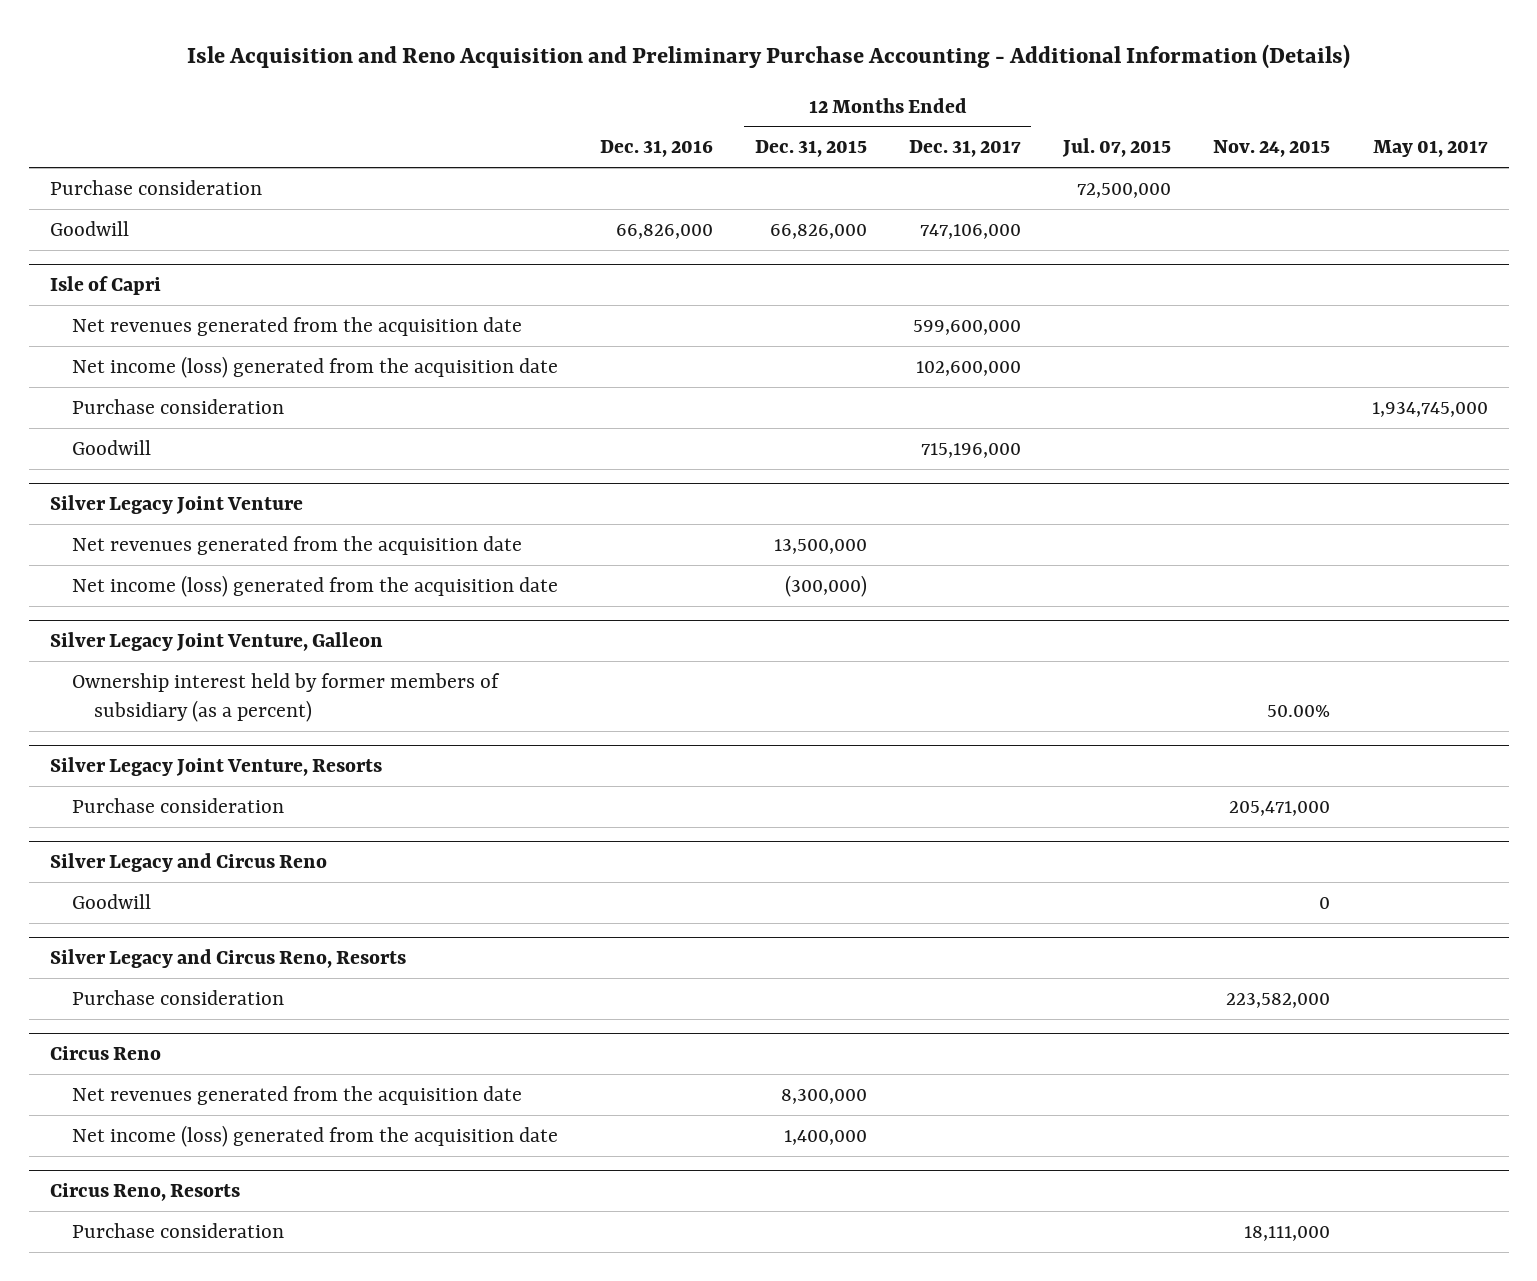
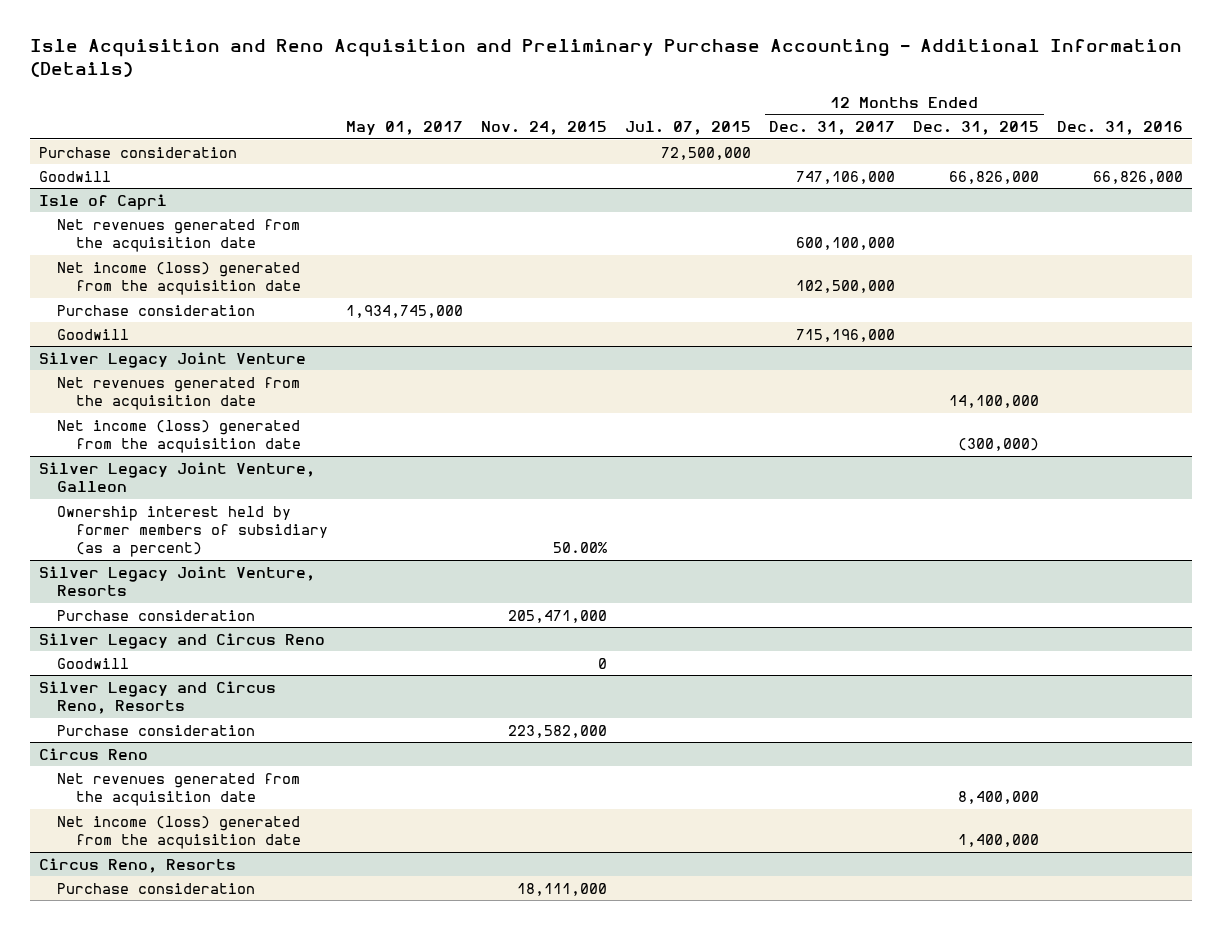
[912,319,1021,335] 599,600,000 -> [796,236,896,250] 600,100,000
[915,360,1021,376] 102,600,000 -> [796,279,896,293] 102,500,000
[773,538,867,554] 13,500,000 -> [949,394,1040,408] 14,100,000
[780,1088,867,1104] 8,300,000 -> [958,790,1040,804] 8,400,000

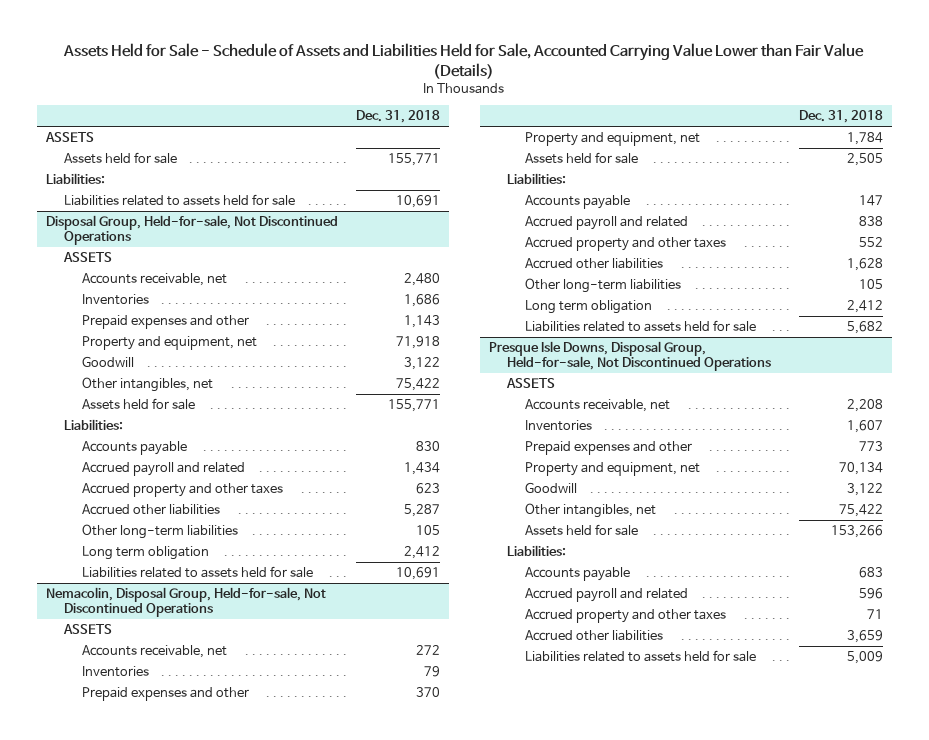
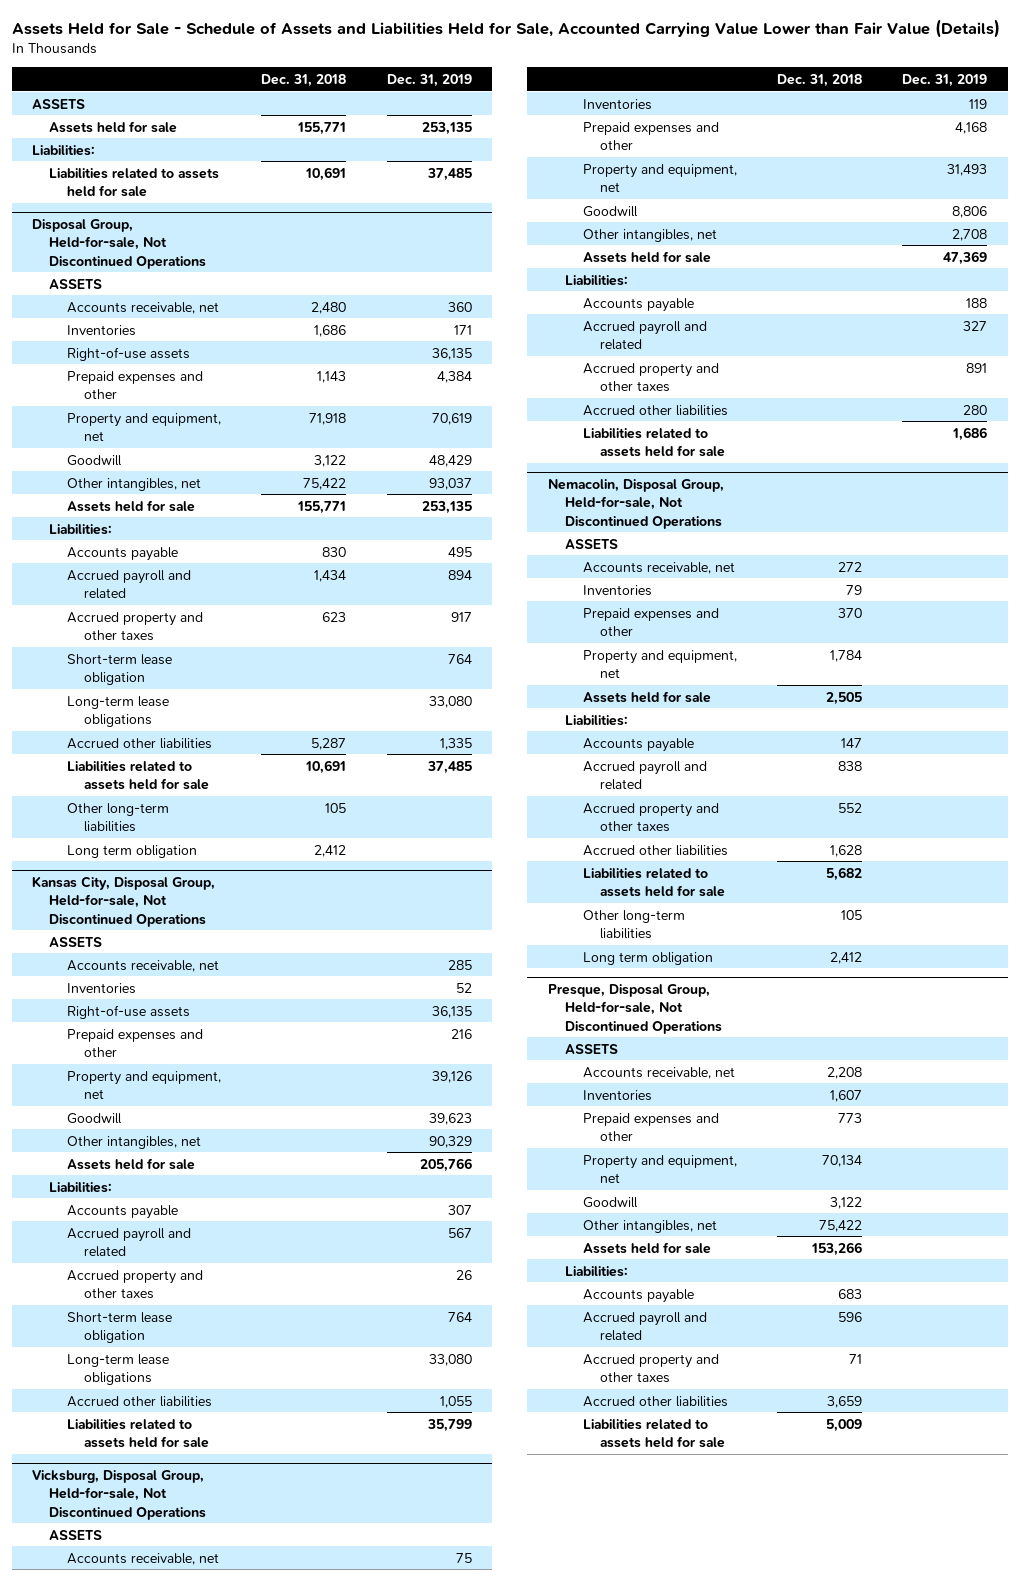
none -> [386,73,472,87] Dec. 31, 2019
none -> [66,346,190,361] Right-of-use assets
none -> [66,653,172,685] Short-term lease obligation
none -> [66,695,169,727] Long-term lease obligations
[81,566,313,579] Liabilities related to assets held for sale -> [66,760,210,790] Liabilities related to assets held for sale
none -> [32,875,216,927] Kansas City, Disposal Group, Held-for-sale, Not Discontinued Operations
none -> [49,936,103,947] ASSETS
none -> [66,959,219,972] Accounts receivable, net
none -> [66,982,136,994] Inventories
none -> [66,1004,190,1019] Right-of-use assets
none -> [66,1028,203,1057] Prepaid expenses and other
none -> [66,1070,221,1099] Property and equipment, net
none -> [66,1112,122,1124] Goodwill
none -> [66,1135,201,1149] Other intangibles, net
none -> [66,1157,195,1170] Assets held for sale
none -> [49,1181,113,1193] Liabilities:
none -> [66,1204,178,1219] Accounts payable
none -> [66,1227,191,1257] Accrued payroll and related
none -> [66,1269,203,1299] Accrued property and other taxes
none -> [66,1311,172,1343] Short-term lease obligation
none -> [66,1353,169,1385] Long-term lease obligations
none -> [66,1395,212,1407] Accrued other liabilities
none -> [66,1418,210,1448] Liabilities related to assets held for sale
none -> [32,1469,207,1520] Vicksburg, Disposal Group, Held-for-sale, Not Discontinued Operations
none -> [49,1529,103,1540] ASSETS
none -> [66,1552,219,1565] Accounts receivable, net
none -> [582,98,652,110] Inventories
none -> [582,121,719,150] Prepaid expenses and other
none -> [582,163,737,192] Property and equipment, net
none -> [582,205,638,217] Goodwill
none -> [582,228,717,242] Other intangibles, net
none -> [582,250,711,263] Assets held for sale
none -> [565,274,629,286] Liabilities:
none -> [582,297,694,312] Accounts payable
none -> [582,320,707,350] Accrued payroll and related
none -> [582,362,719,392] Accrued property and other taxes
none -> [582,404,728,416] Accrued other liabilities
none -> [582,427,725,457] Liabilities related to assets held for sale
[524,320,756,333] Liabilities related to assets held for sale -> [582,867,725,897] Liabilities related to assets held for sale
[488,341,771,372] Presque Isle Downs, Disposal Group, Held-for-sale, Not Discontinued Operations -> [547,983,723,1034] Presque, Disposal Group, Held-for-sale, Not Discontinued Operations

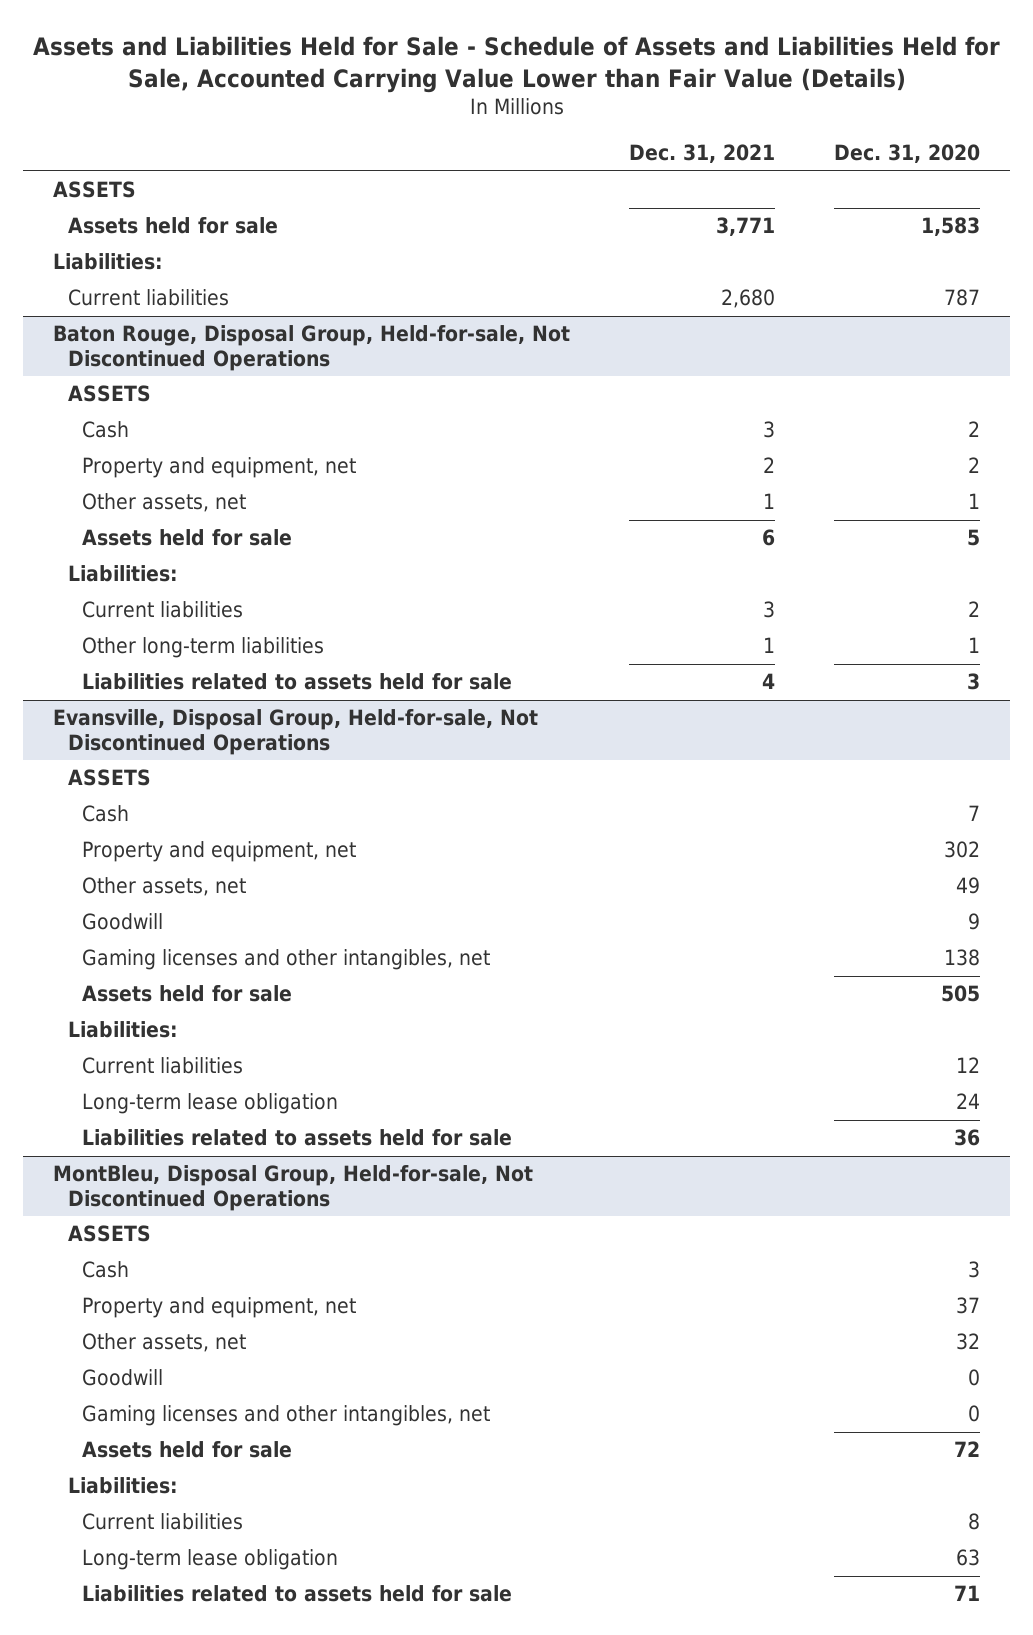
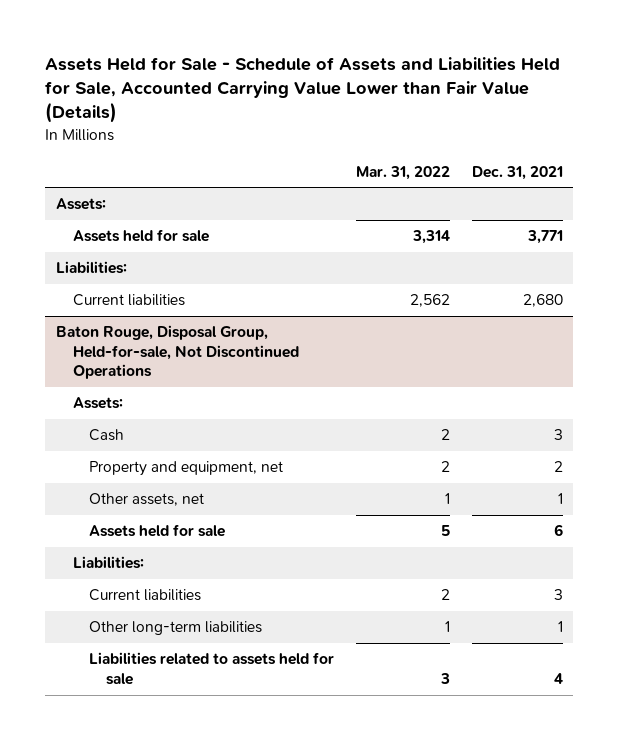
[32,35,1000,93] Assets and Liabilities Held for Sale - Schedule of Assets and Liabilities Held for Sale, Accounted Carrying Value Lower than Fair Value (Details) -> [45,56,561,124] Assets Held for Sale - Schedule of Assets and Liabilities Held for Sale, Accounted Carrying Value Lower than Fair Value (Details)
[834,144,981,164] Dec. 31, 2020 -> none
none -> [355,165,450,180] Mar. 31, 2022
[52,181,136,199] ASSETS -> [55,198,106,211] Assets:
[67,385,151,403] ASSETS -> [72,397,123,410] Assets:
[52,709,538,755] Evansville, Disposal Group, Held-for-sale, Not Discontinued Operations -> none
[67,769,151,787] ASSETS -> none
[82,805,130,823] Cash -> none
[82,841,357,863] Property and equipment, net -> none
[82,877,247,897] Other assets, net -> none
[82,913,164,931] Goodwill -> none
[82,949,491,971] Gaming licenses and other intangibles, net -> none
[82,985,293,1003] Assets held for sale -> none
[67,1021,178,1039] Liabilities: -> none
[82,1057,244,1075] Current liabilities -> none
[82,1093,339,1115] Long-term lease obligation -> none
[82,1129,513,1147] Liabilities related to assets held for sale -> none
[52,1165,533,1211] MontBleu, Disposal Group, Held-for-sale, Not Discontinued Operations -> none
[67,1225,151,1243] ASSETS -> none
[82,1261,130,1279] Cash -> none
[82,1297,357,1319] Property and equipment, net -> none
[82,1333,247,1353] Other assets, net -> none
[82,1369,164,1387] Goodwill -> none
[82,1405,491,1427] Gaming licenses and other intangibles, net -> none
[82,1441,293,1459] Assets held for sale -> none
[67,1477,178,1495] Liabilities: -> none
[82,1513,244,1531] Current liabilities -> none
[82,1549,339,1571] Long-term lease obligation -> none
[82,1585,513,1603] Liabilities related to assets held for sale -> none

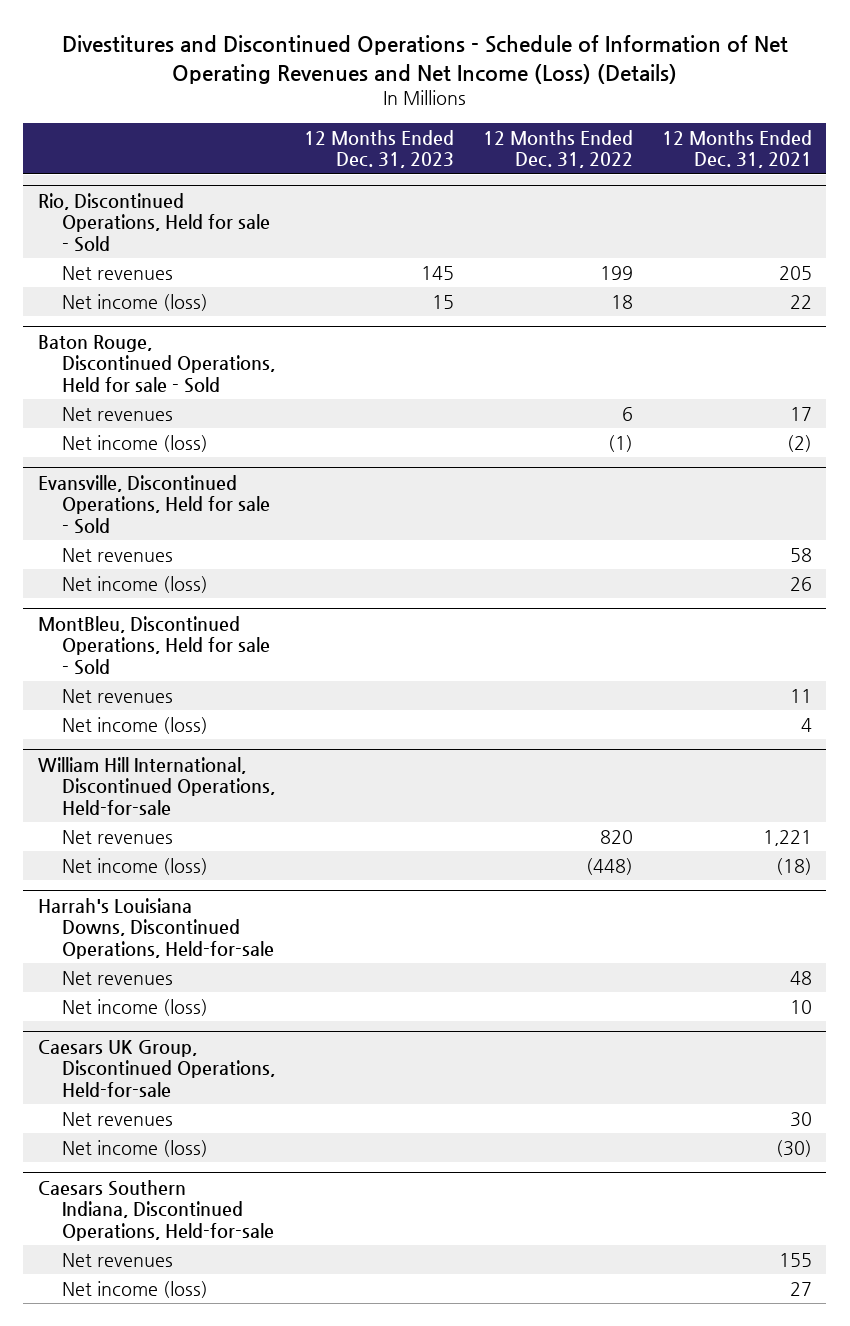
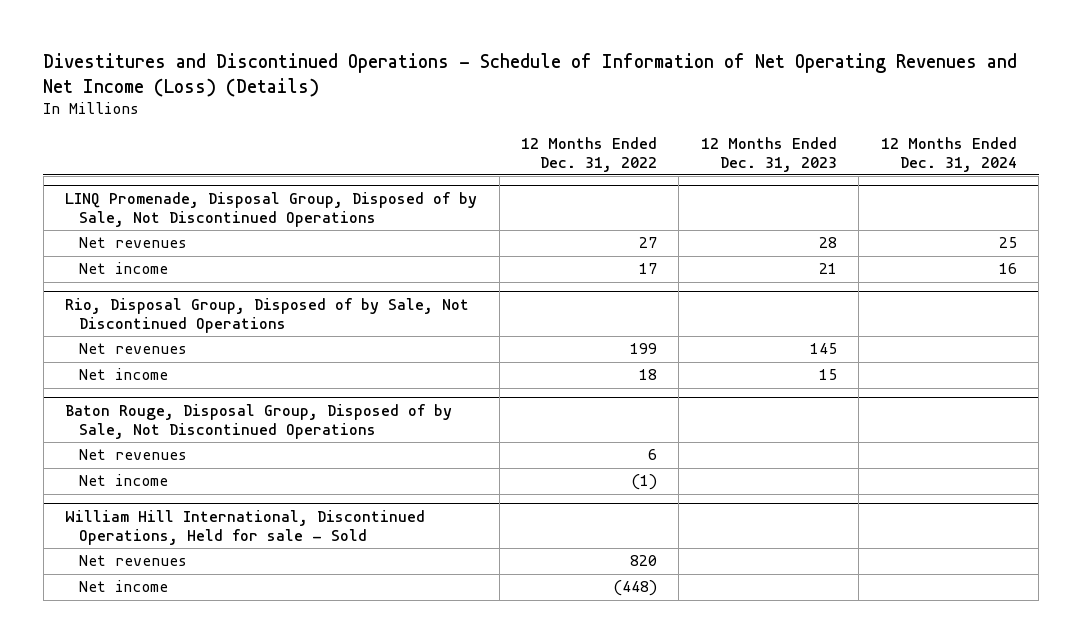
[661,129,812,169] 12 Months Ended Dec. 31, 2021 -> none
none -> [880,136,1017,172] 12 Months Ended Dec. 31, 2024
none -> [65,191,478,227] LINQ Promenade, Disposal Group, Disposed of by Sale, Not Discontinued Operations
none -> [78,237,187,249] Net revenues
none -> [78,262,168,275] Net income
[37,192,271,253] Rio, Discontinued Operations, Held for sale - Sold -> [65,297,470,333] Rio, Disposal Group, Disposed of by Sale, Not Discontinued Operations
[62,294,209,312] Net income (loss) -> [78,368,168,381] Net income
[37,334,276,394] Baton Rouge, Discontinued Operations, Held for sale - Sold -> [65,403,453,439] Baton Rouge, Disposal Group, Disposed of by Sale, Not Discontinued Operations
[37,474,271,535] Evansville, Discontinued Operations, Held for sale - Sold -> none
[62,548,174,563] Net revenues -> none
[62,576,209,594] Net income (loss) -> none
[37,615,271,676] MontBleu, Discontinued Operations, Held for sale - Sold -> none
[62,689,174,704] Net revenues -> none
[62,717,209,735] Net income (loss) -> none
[62,435,209,453] Net income (loss) -> [78,474,168,487] Net income
[37,756,276,816] William Hill International, Discontinued Operations, Held-for-sale -> [65,509,426,545] William Hill International, Discontinued Operations, Held for sale - Sold
[37,897,275,960] Harrah's Louisiana Downs, Discontinued Operations, Held-for-sale -> none
[62,971,174,986] Net revenues -> none
[62,999,209,1017] Net income (loss) -> none
[37,1039,276,1098] Caesars UK Group, Discontinued Operations, Held-for-sale -> none
[62,1112,174,1127] Net revenues -> none
[62,1140,209,1158] Net income (loss) -> none
[37,1179,275,1242] Caesars Southern Indiana, Discontinued Operations, Held-for-sale -> none
[62,1253,174,1268] Net revenues -> none
[62,1281,209,1299] Net income (loss) -> none
[62,858,209,876] Net income (loss) -> [78,580,168,593] Net income

